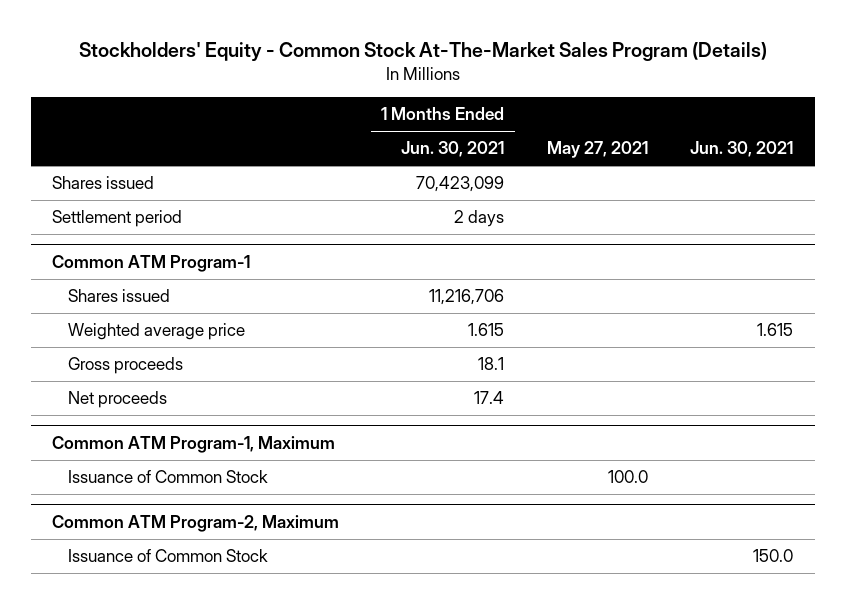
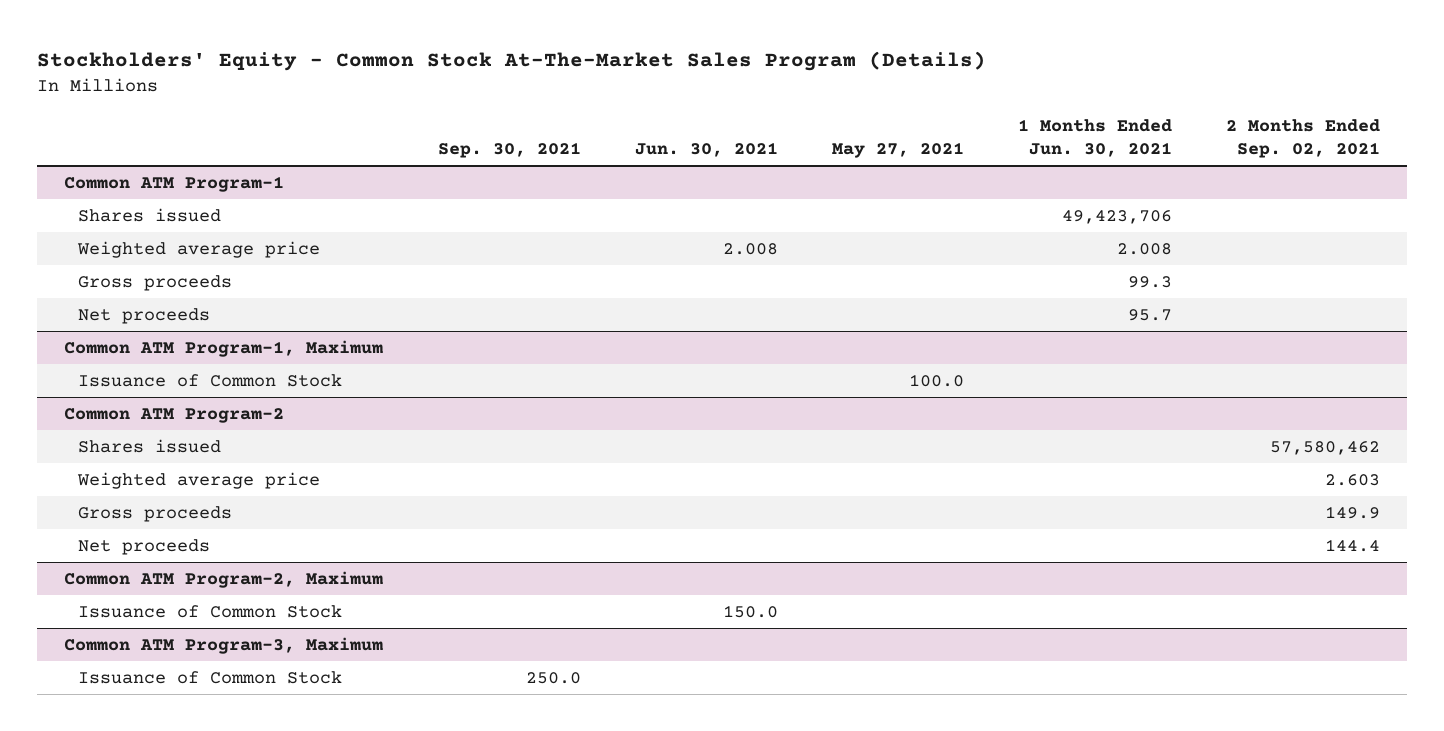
none -> [437,142,581,159] Sep. 30, 2021
none -> [1226,119,1381,159] 2 Months Ended Sep. 02, 2021
[51,176,154,190] Shares issued -> none
[51,210,182,228] Settlement period -> none
[429,289,505,306] 11,216,706 -> [1061,210,1172,225] 49,423,706
[468,323,505,337] 1.615 -> [1116,243,1172,256] 2.008
[757,323,794,337] 1.615 -> [722,243,778,256] 2.008
[478,357,505,371] 18.1 -> [1127,276,1172,289] 99.3
[474,391,505,405] 17.4 -> [1127,309,1172,322] 95.7
none -> [64,408,285,424] Common ATM Program-2
none -> [78,439,222,454] Shares issued
none -> [77,472,321,490] Weighted average price
none -> [78,506,233,523] Gross proceeds
none -> [78,539,211,556] Net proceeds
none -> [64,637,384,655] Common ATM Program-3, Maximum
none -> [78,671,343,685] Issuance of Common Stock

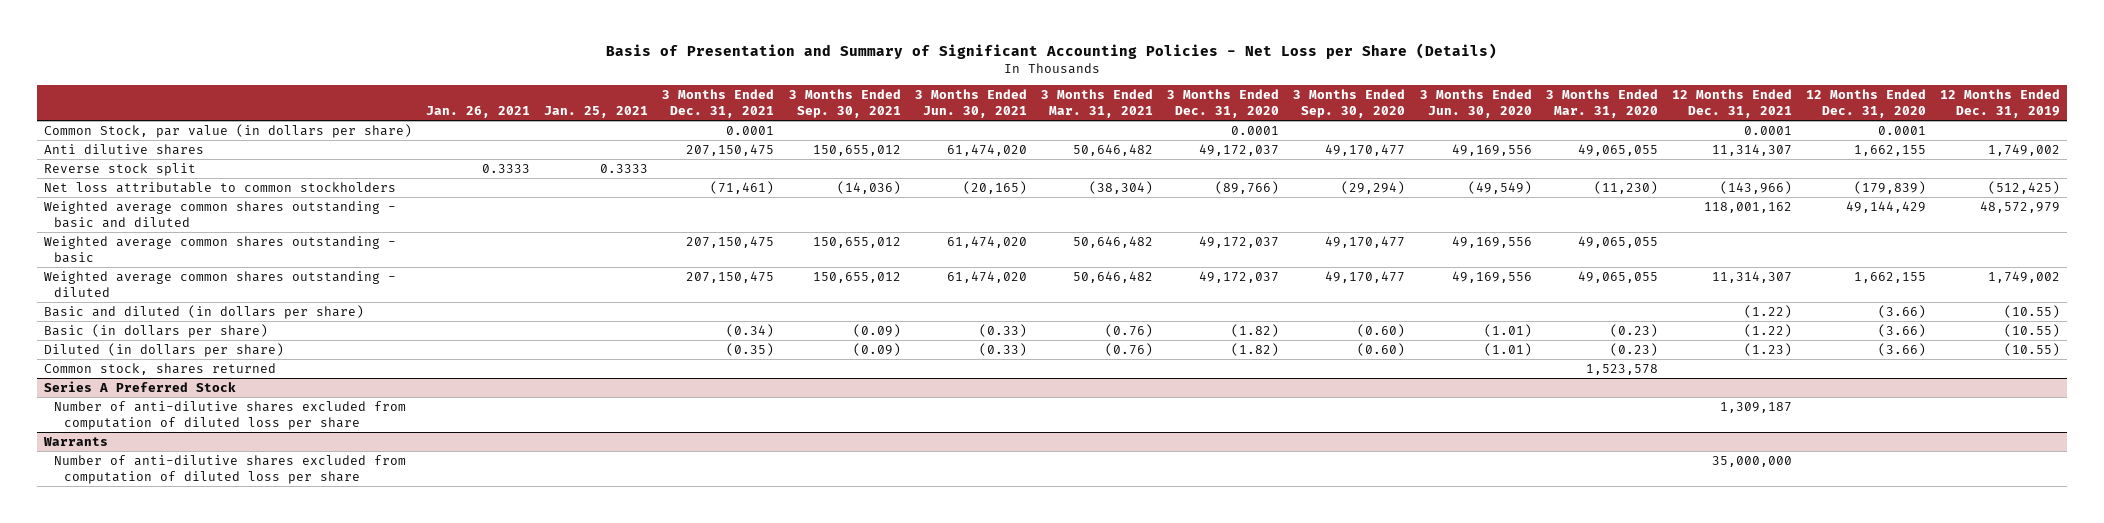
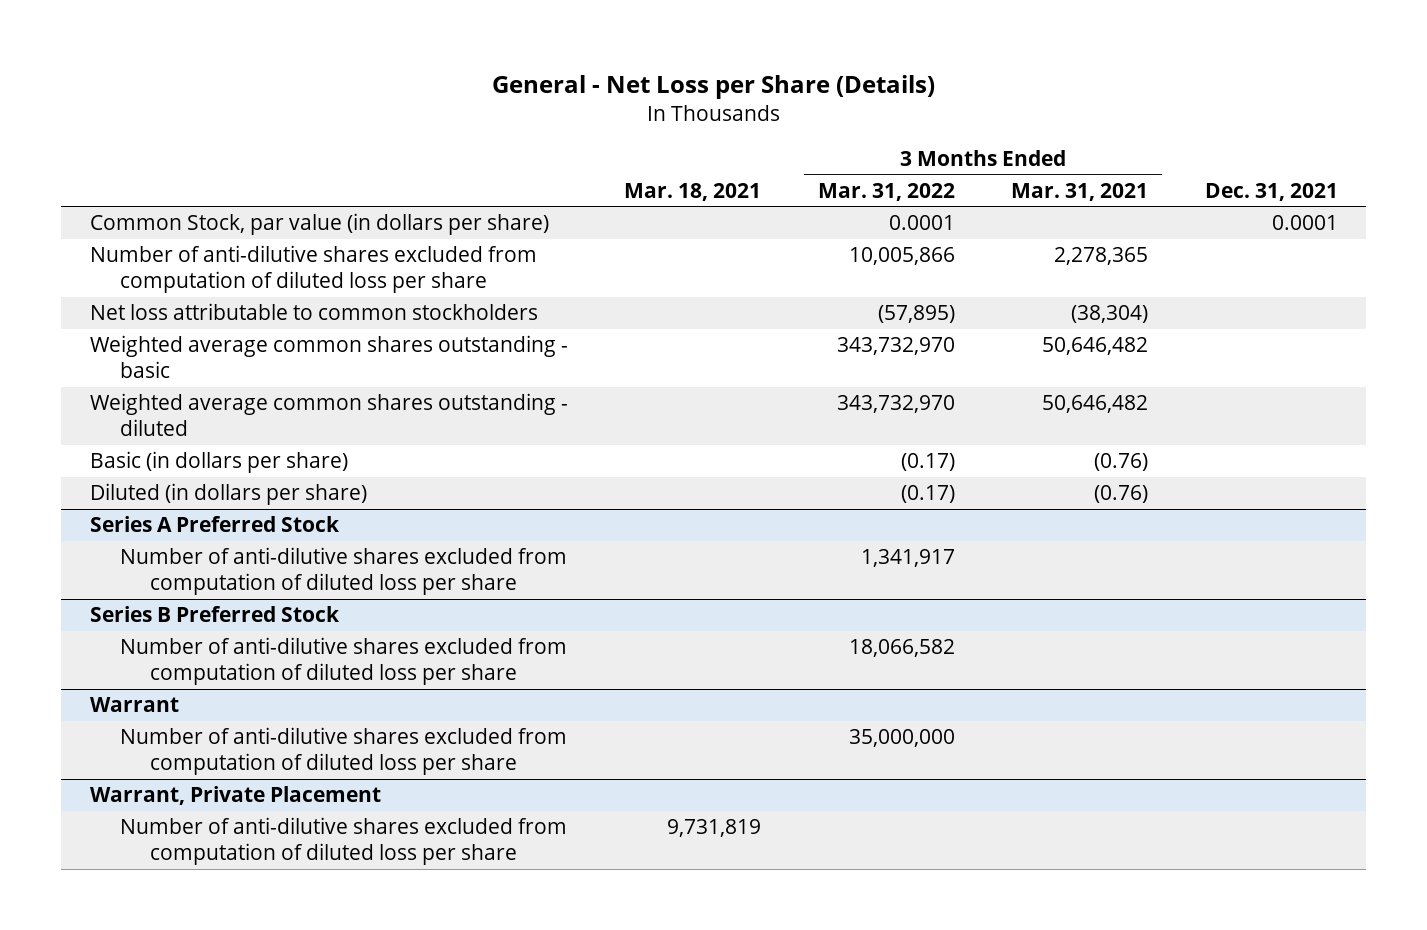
[606,42,1498,59] Basis of Presentation and Summary of Significant Accounting Policies - Net Loss per Share (Details) -> [491,75,935,100] General - Net Loss per Share (Details)
[425,105,530,118] Jan. 26, 2021 -> none
[544,105,649,118] Jan. 25, 2021 -> none
[662,88,775,118] 3 Months Ended Dec. 31, 2021 -> none
[788,88,901,118] 3 Months Ended Sep. 30, 2021 -> none
[914,88,1027,118] 3 Months Ended Jun. 30, 2021 -> none
[1167,88,1280,118] 3 Months Ended Dec. 31, 2020 -> none
[1293,88,1406,118] 3 Months Ended Sep. 30, 2020 -> none
[1419,88,1532,118] 3 Months Ended Jun. 30, 2020 -> none
[1545,88,1658,118] 3 Months Ended Mar. 31, 2020 -> none
[1671,88,1792,118] 12 Months Ended Dec. 31, 2021 -> none
[1806,88,1927,118] 12 Months Ended Dec. 31, 2020 -> none
[1940,88,2061,118] 12 Months Ended Dec. 31, 2019 -> none
none -> [624,182,762,201] Mar. 18, 2021
none -> [817,182,955,201] Mar. 31, 2022
none -> [1204,182,1338,201] Dec. 31, 2021
[43,144,204,156] Anti dilutive shares -> none
[43,163,196,177] Reverse stock split -> none
none -> [89,245,537,293] Number of anti-dilutive shares excluded from computation of diluted loss per share
[43,201,396,228] Weighted average common shares outstanding - basic and diluted -> none
[43,305,364,320] Basic and diluted (in dollars per share) -> none
[43,363,276,376] Common stock, shares returned -> none
none -> [89,606,340,623] Series B Preferred Stock
none -> [119,637,567,685] Number of anti-dilutive shares excluded from computation of diluted loss per share
[42,437,108,447] Warrants -> [89,697,179,713] Warrant
none -> [89,786,381,806] Warrant, Private Placement
none -> [119,817,567,865] Number of anti-dilutive shares excluded from computation of diluted loss per share

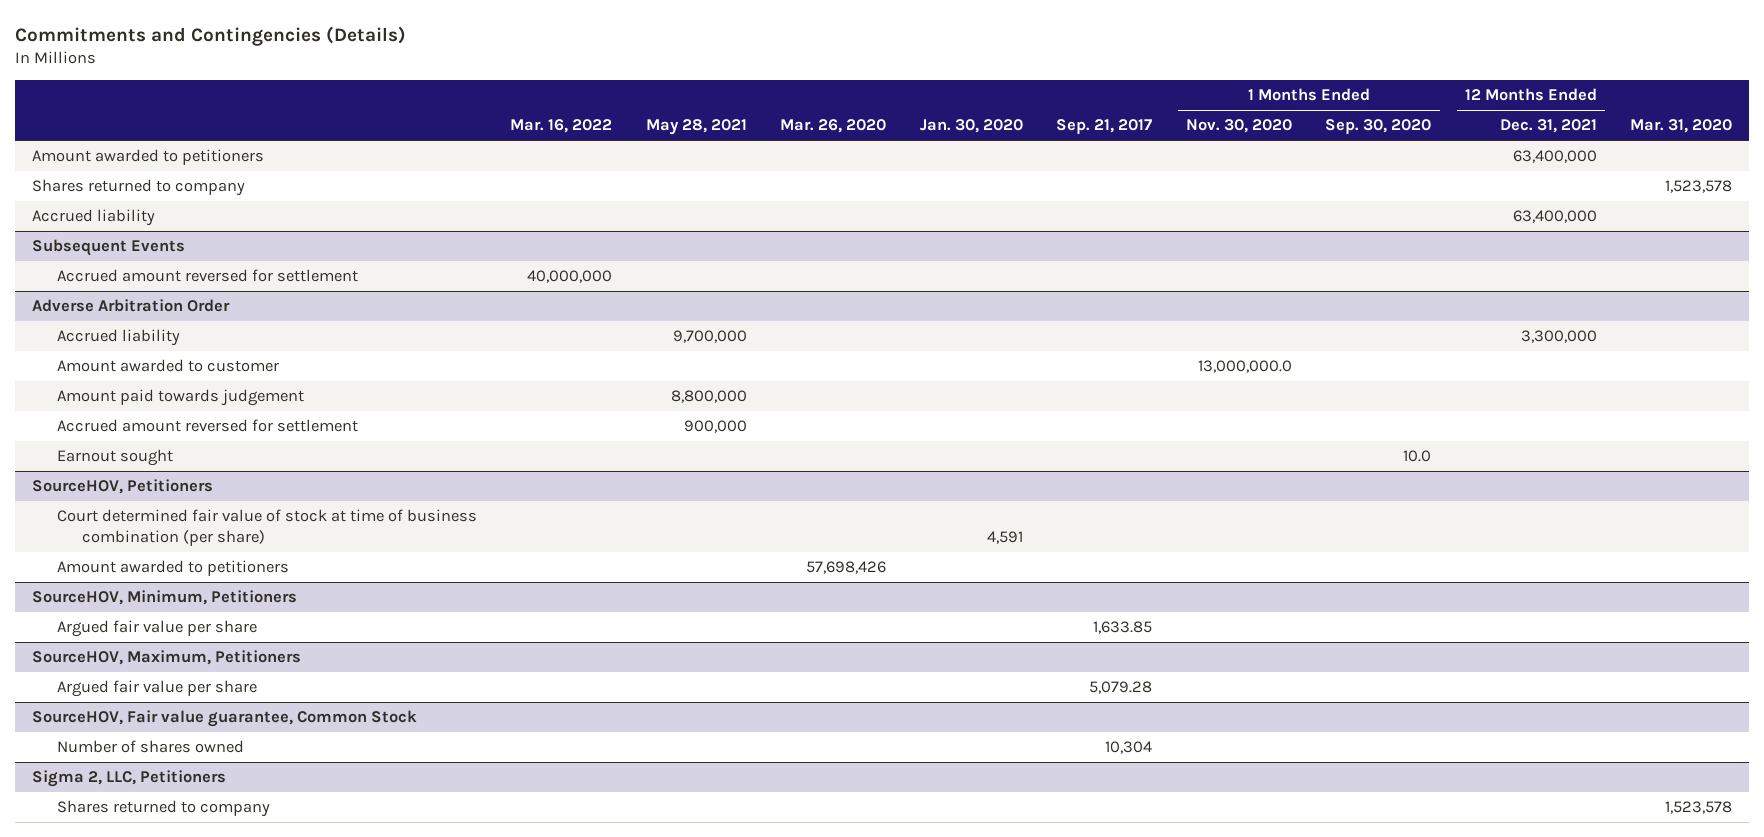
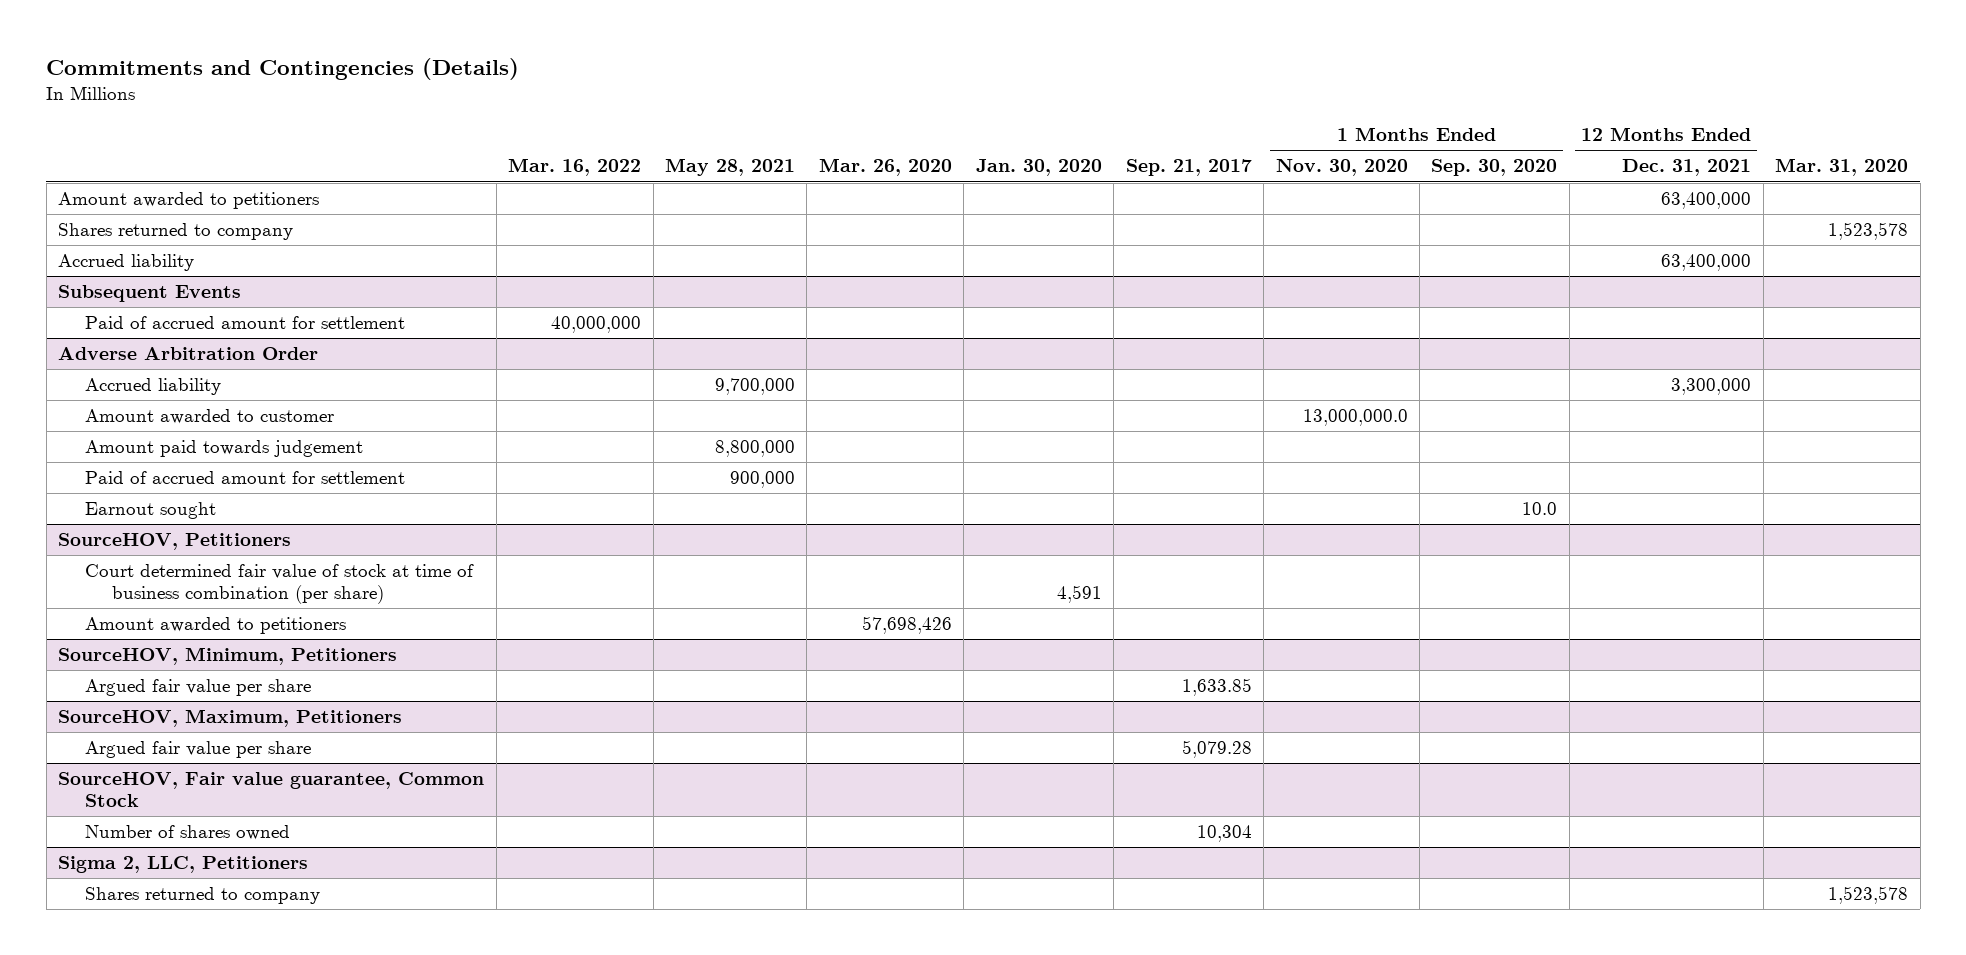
[56,269,358,283] Accrued amount reversed for settlement -> [85,316,406,330] Paid of accrued amount for settlement
[56,419,358,433] Accrued amount reversed for settlement -> [85,471,406,485] Paid of accrued amount for settlement

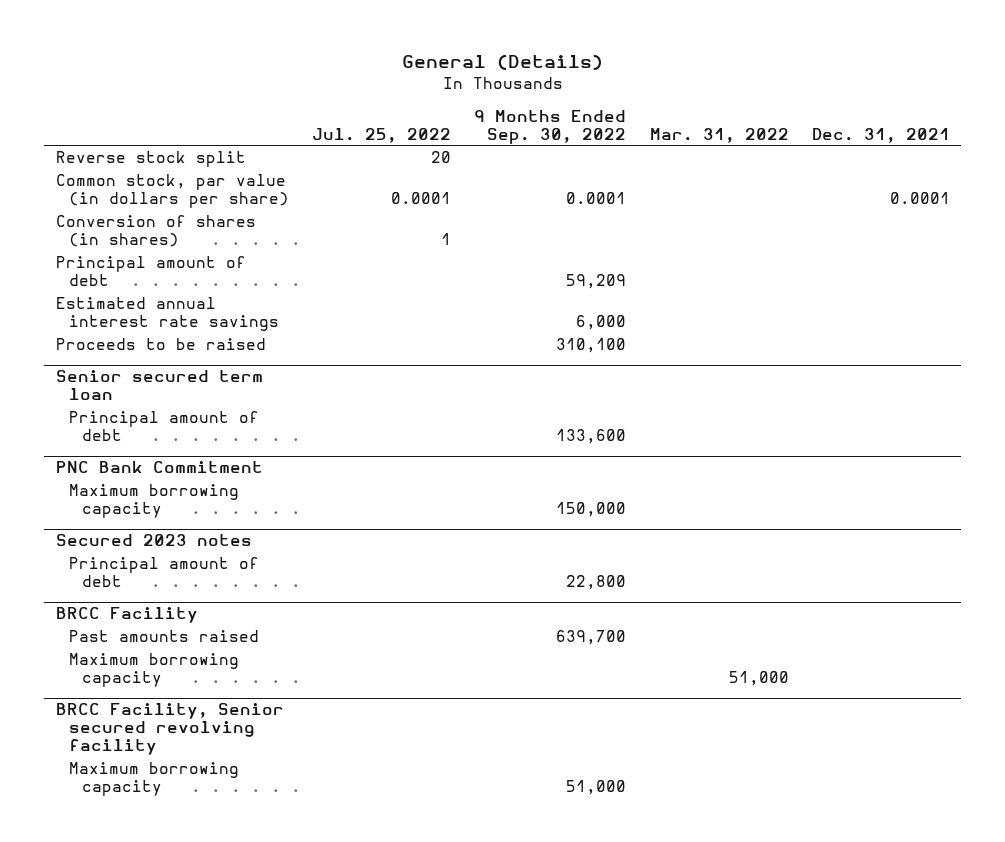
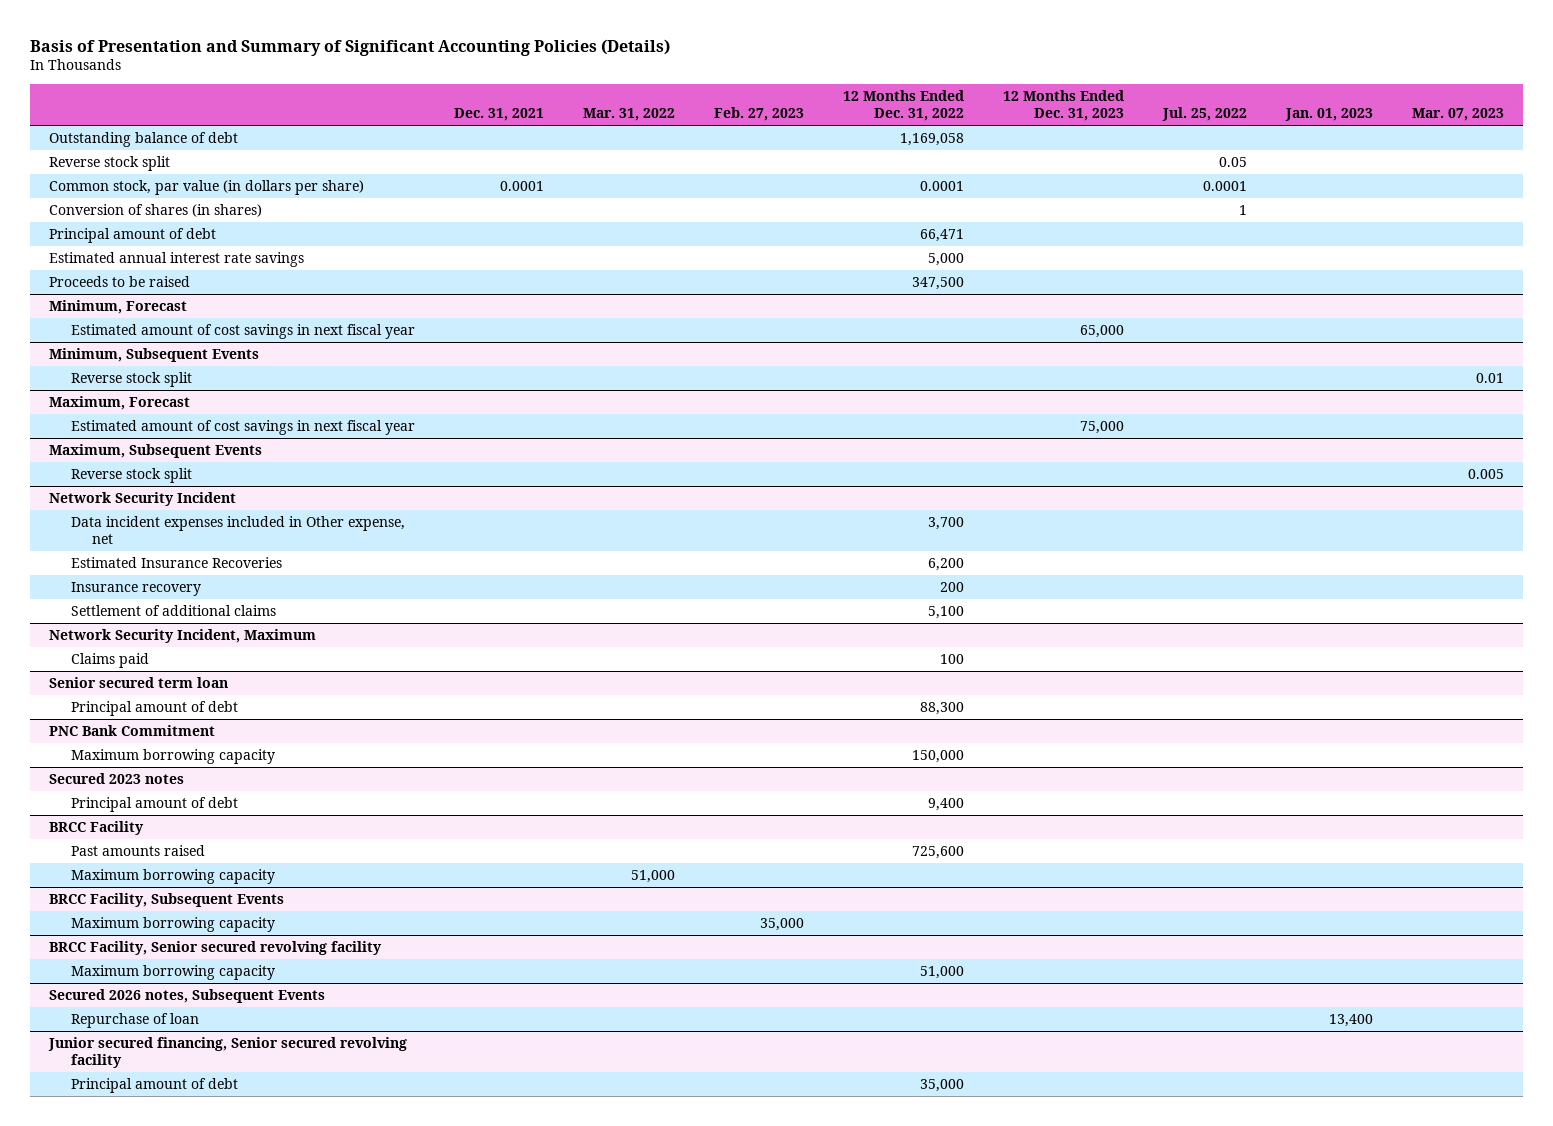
[401,53,603,70] General (Details) -> [29,38,670,56] Basis of Presentation and Summary of Significant Accounting Policies (Details)
[474,109,627,144] 9 Months Ended Sep. 30, 2022 -> none
none -> [713,107,804,122] Feb. 27, 2023
none -> [842,90,964,122] 12 Months Ended Dec. 31, 2022
none -> [1002,90,1124,122] 12 Months Ended Dec. 31, 2023
none -> [1284,108,1373,122] Jan. 01, 2023
none -> [1411,108,1504,122] Mar. 07, 2023
none -> [49,131,239,147] Outstanding balance of debt
[431,151,452,164] 20 -> [1218,156,1247,167] 0.05
none -> [49,299,188,314] Minimum, Forecast
none -> [70,323,415,339] Estimated amount of cost savings in next fiscal year
none -> [49,347,260,362] Minimum, Subsequent Events
none -> [70,371,192,387] Reverse stock split
none -> [49,395,191,410] Maximum, Forecast
none -> [70,419,415,435] Estimated amount of cost savings in next fiscal year
none -> [49,443,263,458] Maximum, Subsequent Events
none -> [70,467,192,483] Reverse stock split
none -> [49,491,237,506] Network Security Incident
none -> [70,515,405,544] Data incident expenses included in Other expense, net
none -> [70,556,282,568] Estimated Insurance Recoveries
none -> [70,581,201,596] Insurance recovery
none -> [70,604,276,616] Settlement of additional claims
none -> [49,628,317,643] Network Security Incident, Maximum
none -> [70,652,149,668] Claims paid
none -> [49,892,285,907] BRCC Facility, Subsequent Events
none -> [70,916,275,932] Maximum borrowing capacity
none -> [49,988,326,1003] Secured 2026 notes, Subsequent Events
none -> [70,1012,199,1028] Repurchase of loan
none -> [48,1036,408,1068] Junior secured financing, Senior secured revolving facility
none -> [70,1077,238,1093] Principal amount of debt

